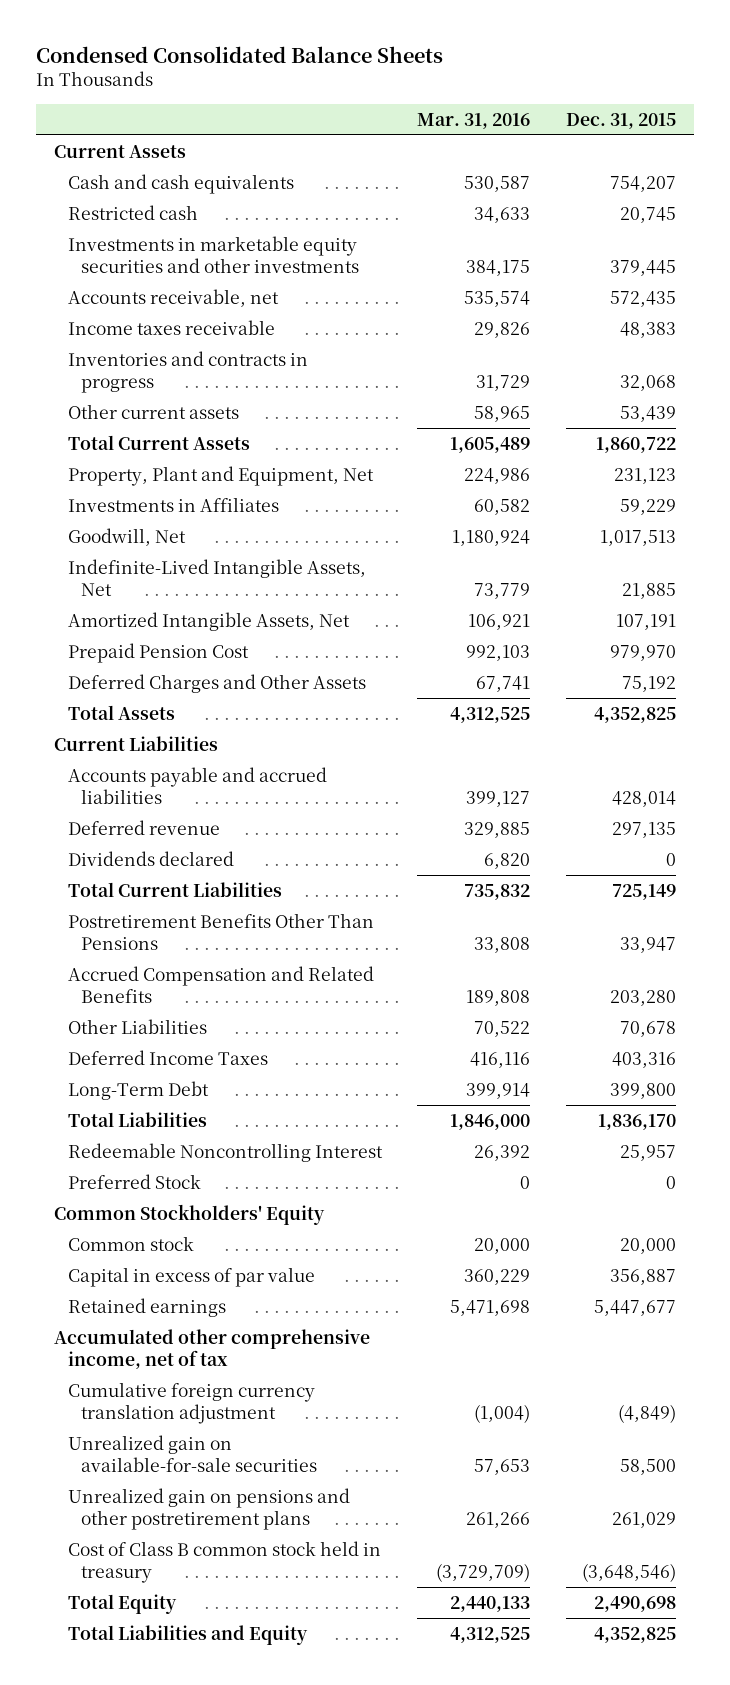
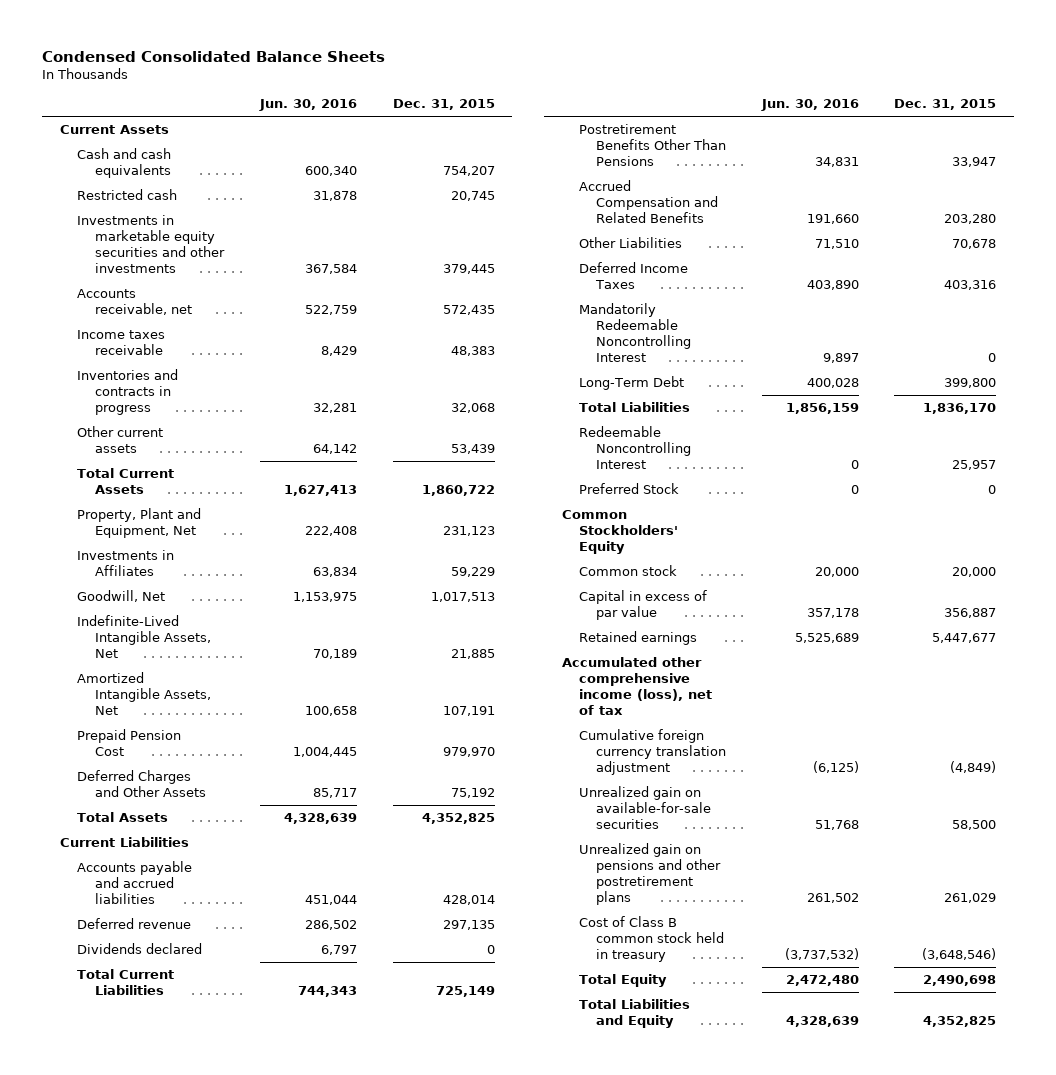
[417,112,531,129] Mar. 31, 2016 -> none
none -> [259,99,358,112] Jun. 30, 2016
none -> [578,302,692,363] Mandatorily Redeemable Noncontrolling Interest
[53,1328,370,1369] Accumulated other comprehensive income, net of tax -> [561,656,712,716] Accumulated other comprehensive income (loss), net of tax

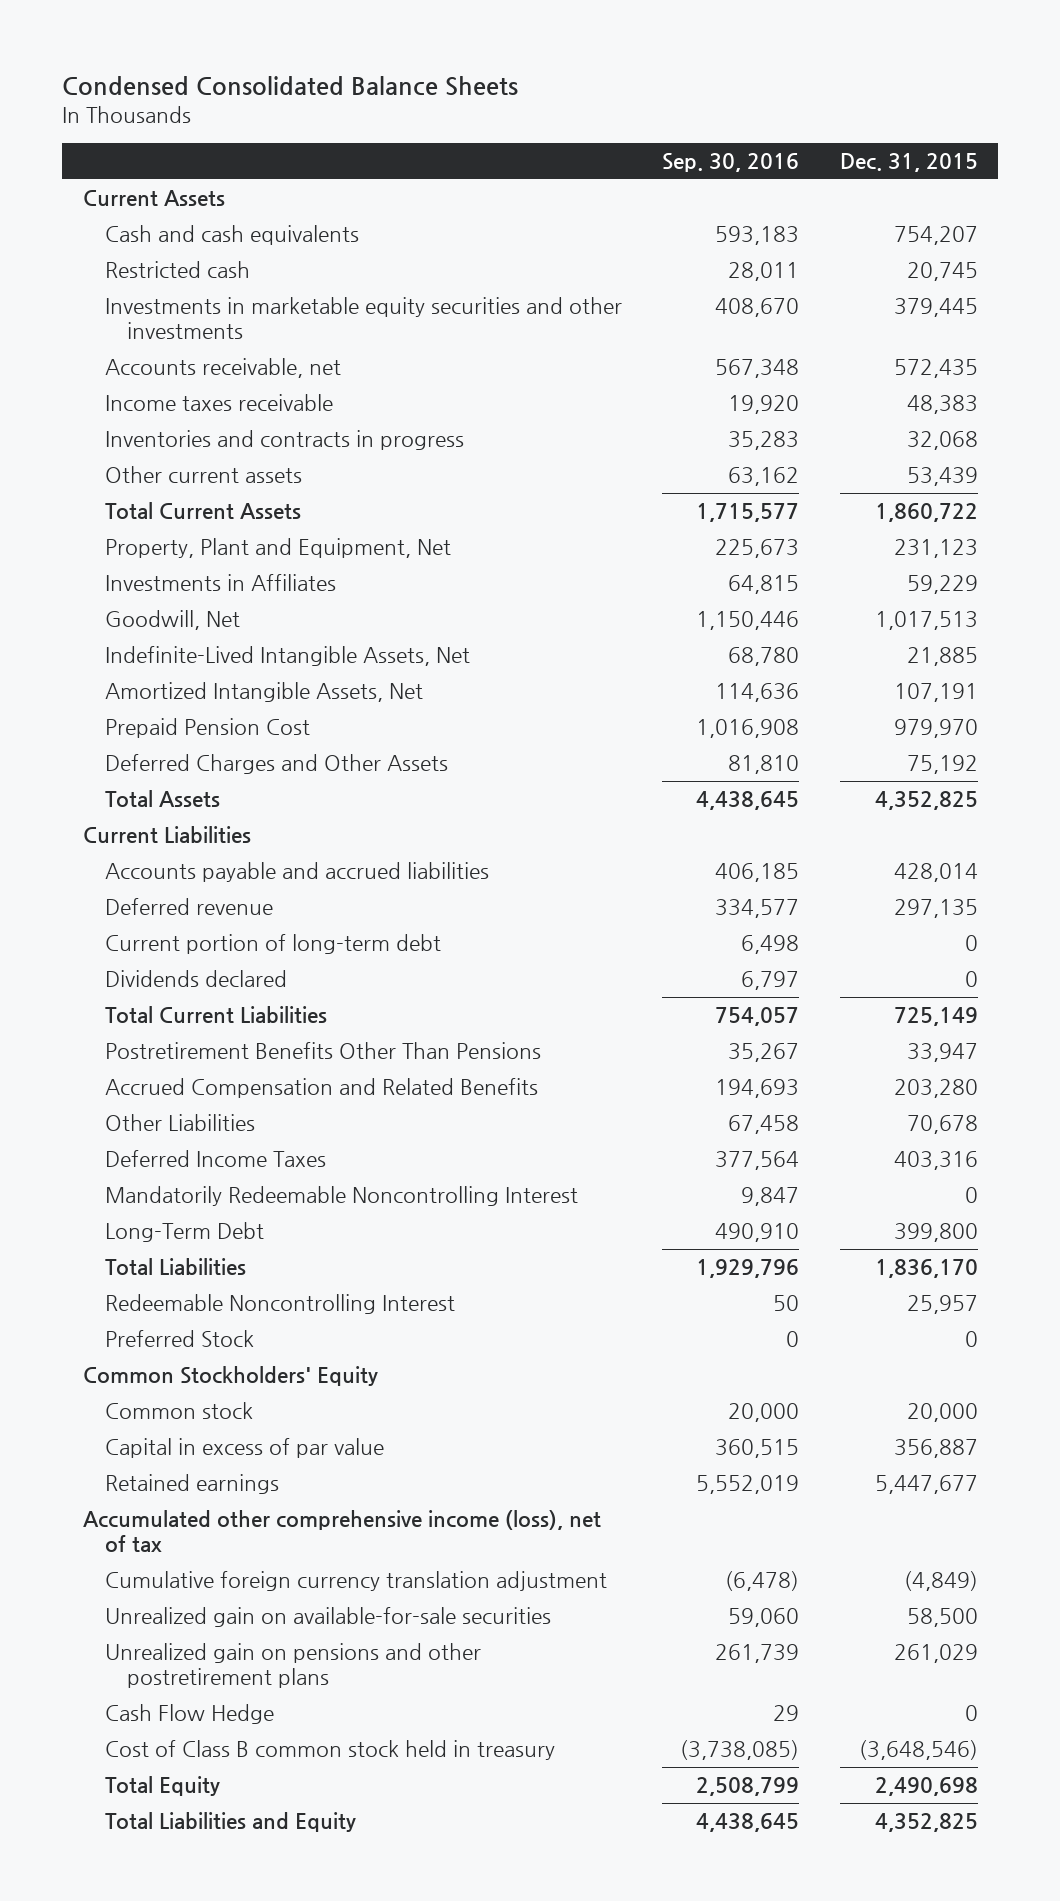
[259,99,358,112] Jun. 30, 2016 -> none
none -> [662,153,800,173] Sep. 30, 2016
none -> [104,934,441,955] Current portion of long-term debt
none -> [104,1704,274,1725] Cash Flow Hedge

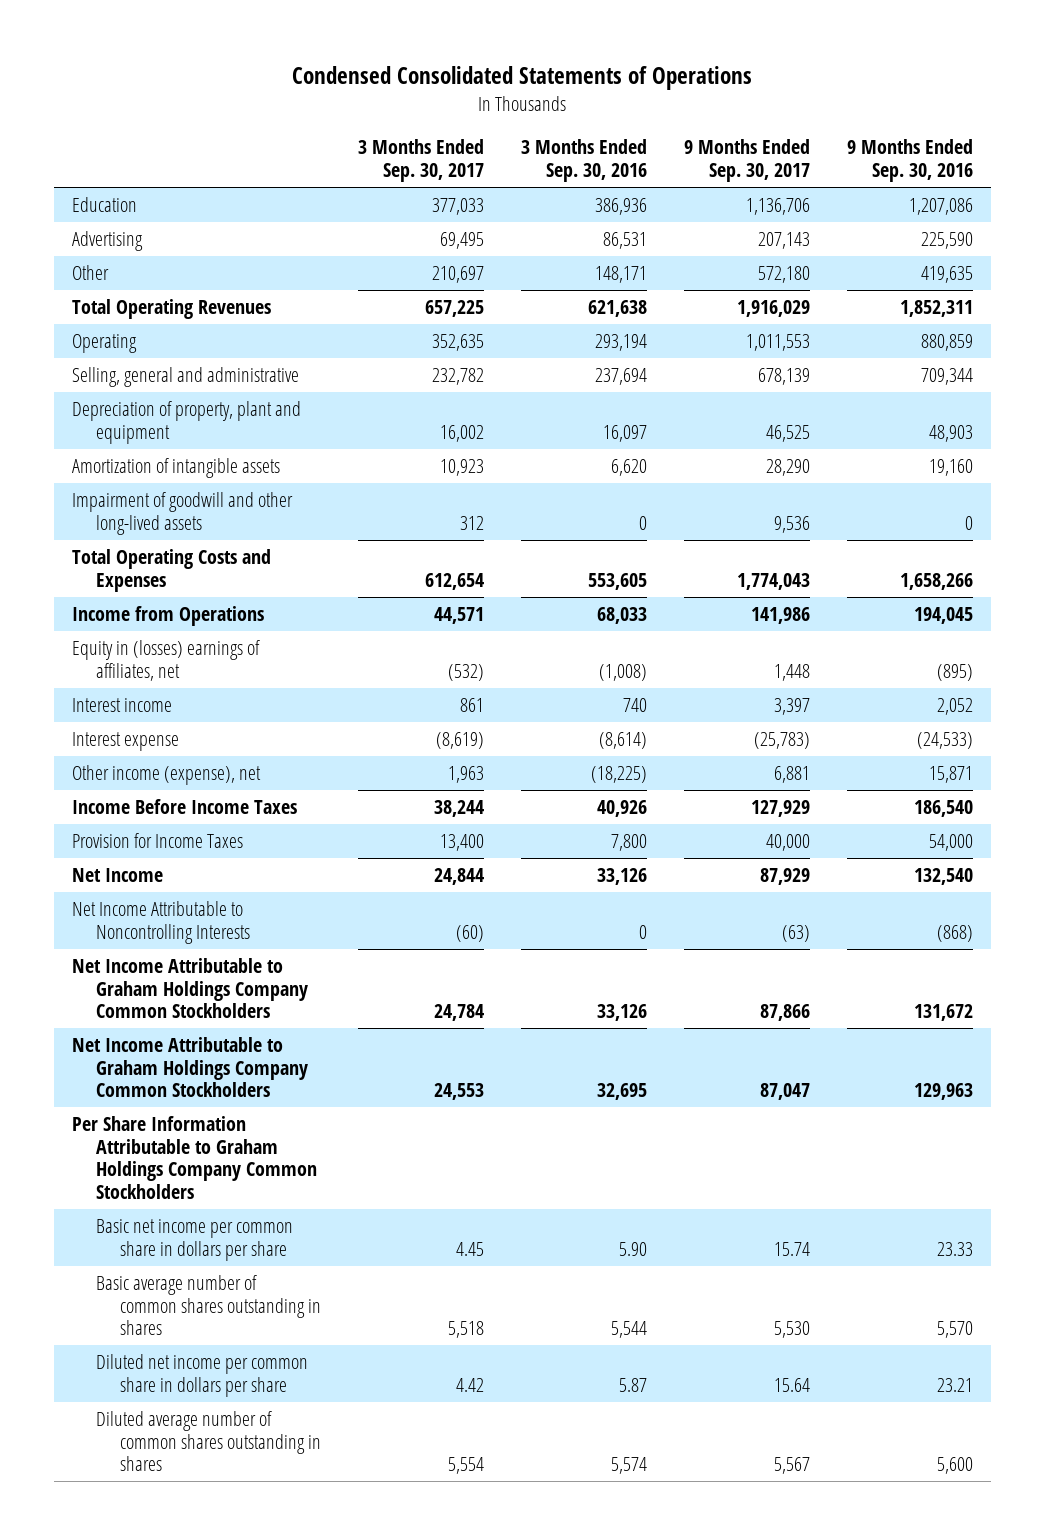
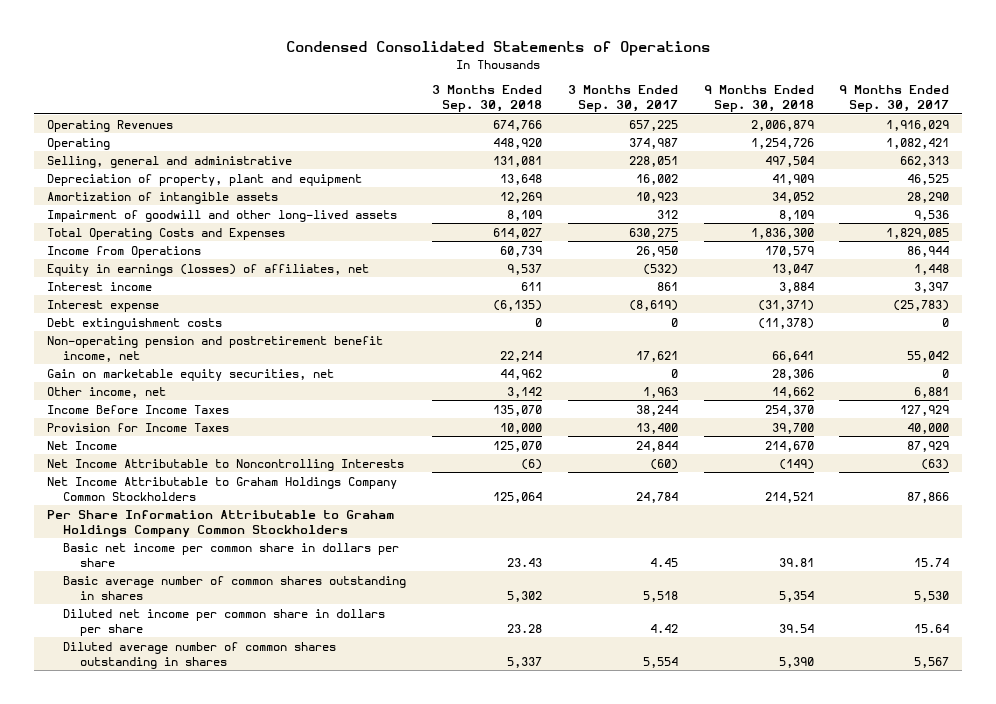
[520,139,647,182] 3 Months Ended Sep. 30, 2016 -> none
[846,139,973,182] 9 Months Ended Sep. 30, 2016 -> none
none -> [432,85,543,113] 3 Months Ended Sep. 30, 2018
none -> [703,85,814,113] 9 Months Ended Sep. 30, 2018
[72,197,138,213] Education -> none
[72,231,144,252] Advertising -> none
[72,265,110,281] Other -> none
[72,299,272,320] Total Operating Revenues -> [46,119,173,132] Operating Revenues
[432,334,485,352] 352,635 -> [628,137,678,149] 374,987
[745,334,810,352] 1,011,553 -> [886,137,950,149] 1,082,421
[432,368,485,386] 232,782 -> [628,155,678,167] 228,051
[757,368,810,386] 678,139 -> [900,155,950,167] 662,313
[425,572,485,590] 612,654 -> [628,227,678,239] 630,275
[736,572,810,590] 1,774,043 -> [886,227,950,239] 1,829,085
[434,607,485,625] 44,571 -> [635,245,678,257] 26,950
[750,607,810,625] 141,986 -> [907,245,950,257] 86,944
[72,640,261,681] Equity in (losses) earnings of affiliates, net -> [46,263,369,276] Equity in earnings (losses) of affiliates, net
none -> [46,317,222,330] Debt extinguishment costs
none -> [46,335,383,362] Non-operating pension and postretirement benefit income, net
none -> [46,368,334,381] Gain on marketable equity securities, net
[72,765,262,786] Other income (expense), net -> [46,386,166,398] Other income, net
[72,1037,309,1098] Net Income Attributable to Graham Holdings Company Common Stockholders -> none

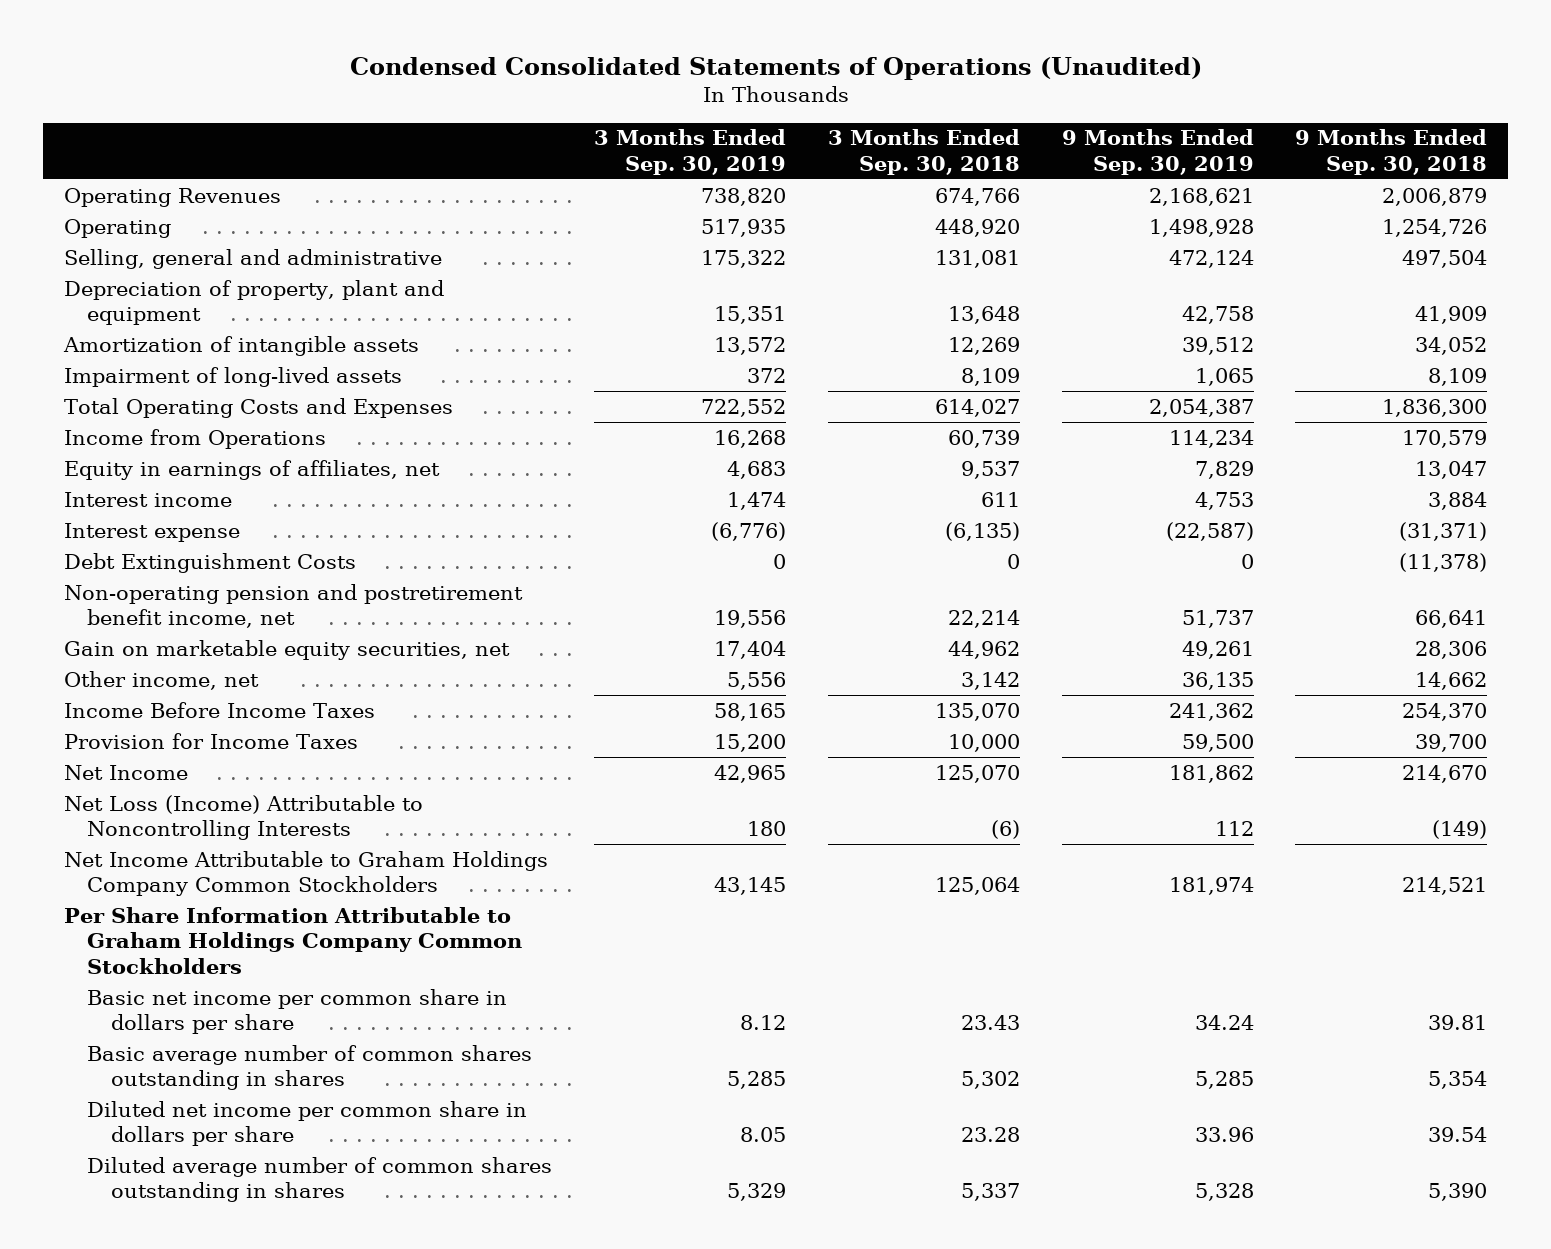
[286,41,711,57] Condensed Consolidated Statements of Operations -> [349,56,1202,80] Condensed Consolidated Statements of Operations (Unaudited)
[567,85,678,113] 3 Months Ended Sep. 30, 2017 -> none
[839,85,950,113] 9 Months Ended Sep. 30, 2017 -> none
none -> [594,129,787,175] 3 Months Ended Sep. 30, 2019
none -> [1061,129,1254,175] 9 Months Ended Sep. 30, 2019
[46,209,397,222] Impairment of goodwill and other long-lived assets -> [63,366,402,387] Impairment of long-lived assets
[46,263,369,276] Equity in earnings (losses) of affiliates, net -> [63,459,440,480] Equity in earnings of affiliates, net
[46,317,222,330] Debt extinguishment costs -> [63,552,356,573] Debt Extinguishment Costs
[46,458,404,471] Net Income Attributable to Noncontrolling Interests -> [63,794,423,841] Net Loss (Income) Attributable to Noncontrolling Interests

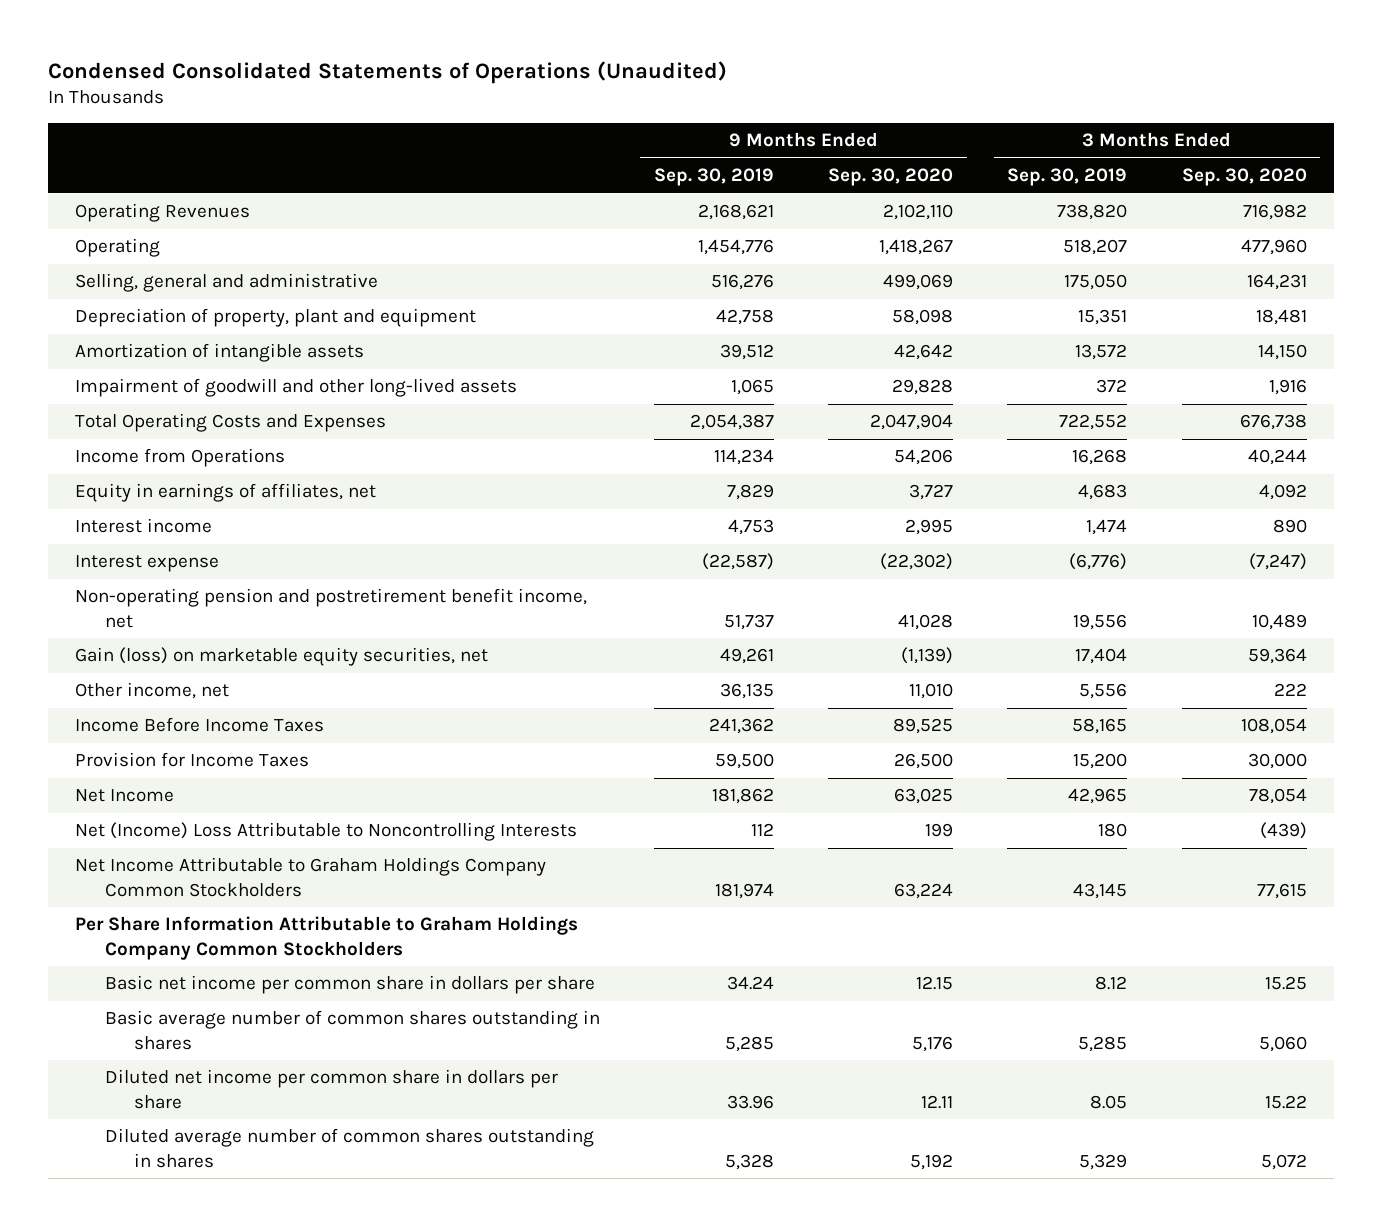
[827,129,1020,175] 3 Months Ended Sep. 30, 2018 -> none
[1295,129,1488,175] 9 Months Ended Sep. 30, 2018 -> none
none -> [828,168,954,187] Sep. 30, 2020
none -> [1181,168,1307,187] Sep. 30, 2020
[701,218,787,237] 517,935 -> [1063,239,1128,256] 518,207
[1148,218,1254,237] 1,498,928 -> [697,239,774,256] 1,454,776
[701,249,787,268] 175,322 -> [1064,274,1128,291] 175,050
[1168,249,1254,268] 472,124 -> [710,274,774,291] 516,276
[63,366,402,387] Impairment of long-lived assets -> [75,378,518,398] Impairment of goodwill and other long-lived assets
[63,552,356,573] Debt Extinguishment Costs -> none
[63,639,510,660] Gain on marketable equity securities, net -> [75,647,489,667] Gain (loss) on marketable equity securities, net
[63,794,423,841] Net Loss (Income) Attributable to Noncontrolling Interests -> [75,822,578,842] Net (Income) Loss Attributable to Noncontrolling Interests

